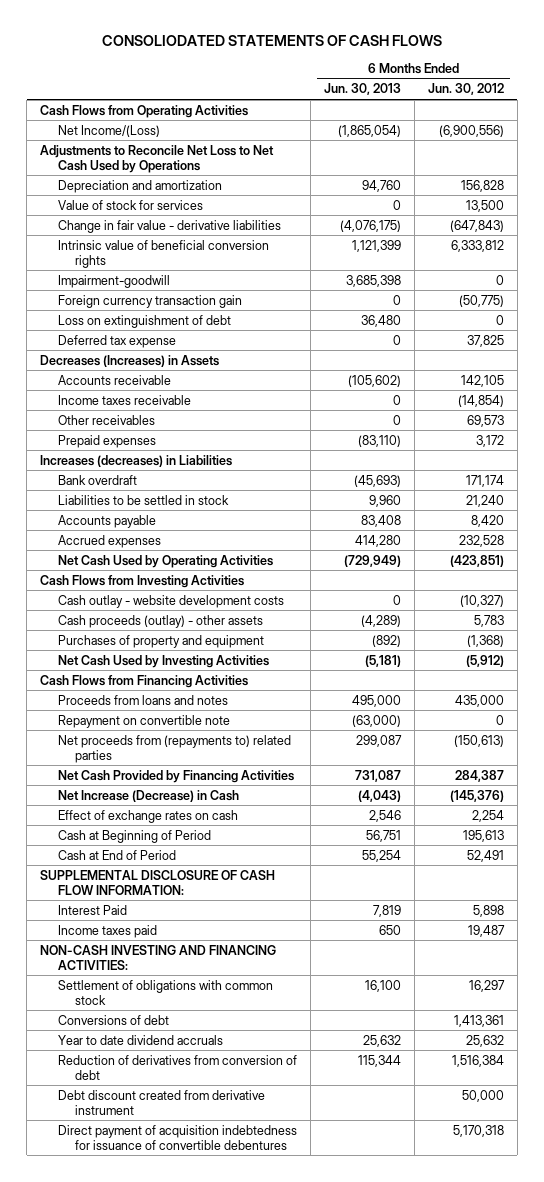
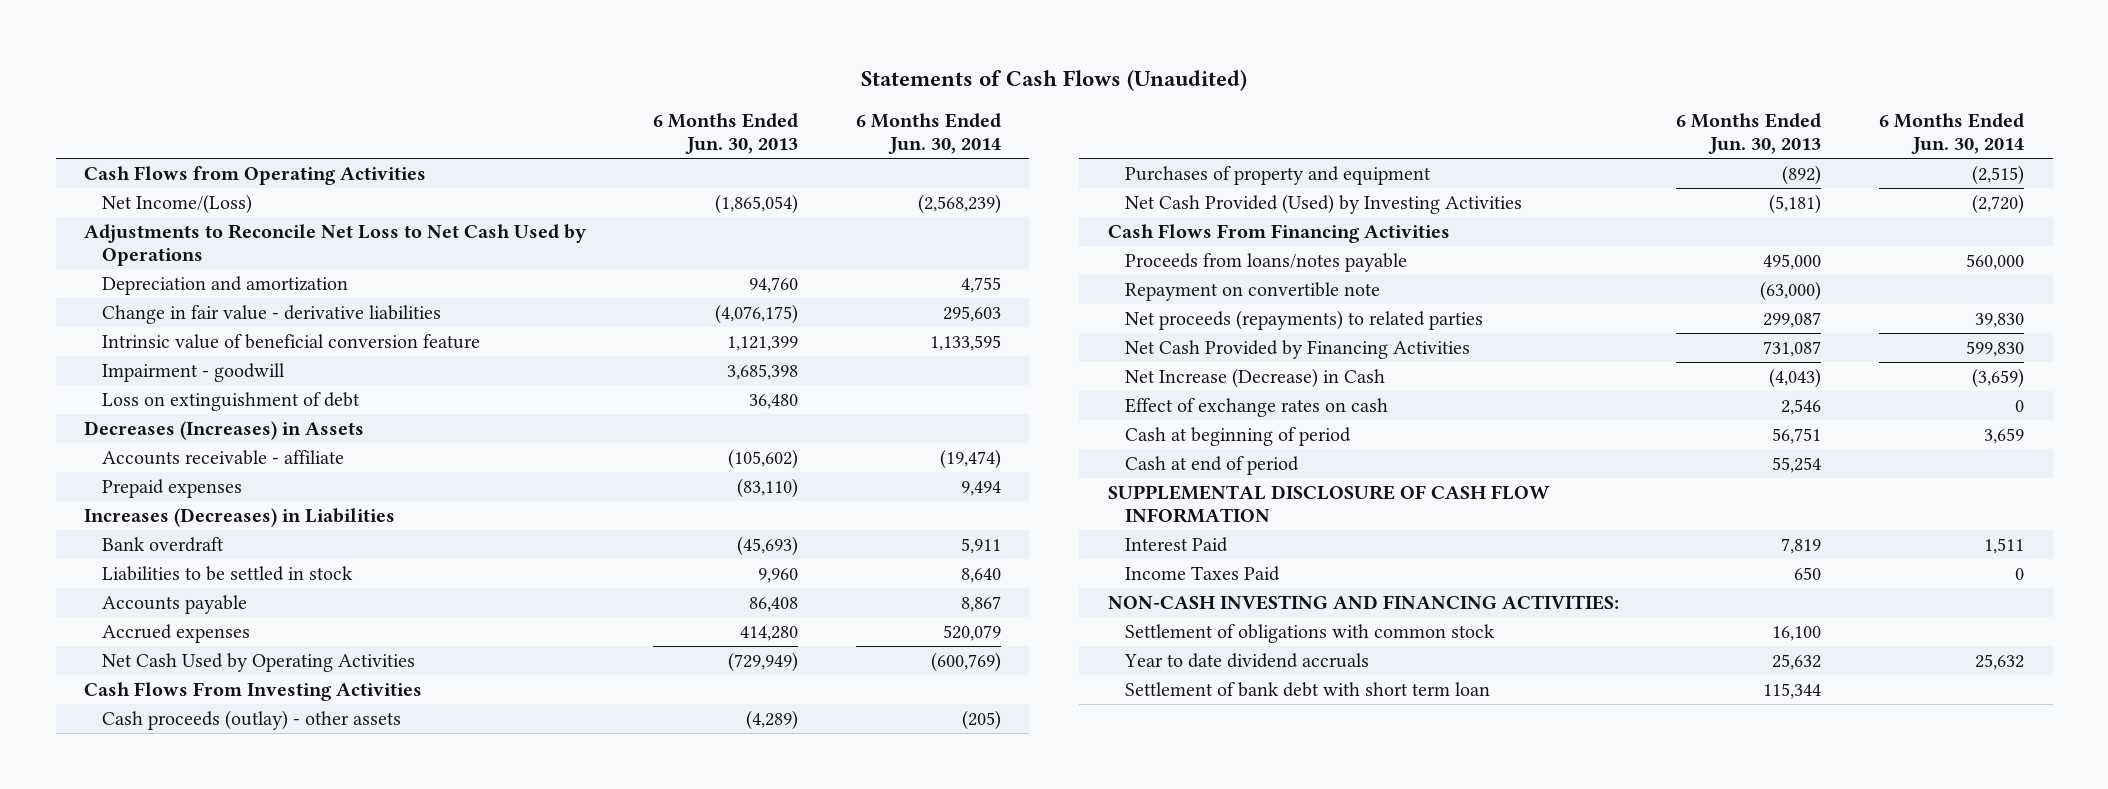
[101,34,442,46] CONSOLIODATED STATEMENTS OF CASH FLOWS -> [861,70,1248,92] Statements of Cash Flows (Unaudited)
[427,83,504,96] Jun. 30, 2012 -> none
none -> [855,113,1001,155] 6 Months Ended Jun. 30, 2014
[57,199,203,210] Value of stock for services -> none
[57,294,242,308] Foreign currency transaction gain -> none
[57,239,269,268] Intrinsic value of beneficial conversion rights -> [102,334,481,350] Intrinsic value of beneficial conversion feature
[57,274,170,288] Impairment-goodwill -> [102,363,286,383] Impairment - goodwill
[57,334,176,348] Deferred tax expense -> none
[57,394,191,405] Income taxes receivable -> none
[57,414,155,425] Other receivables -> none
[57,374,171,385] Accounts receivable -> [102,450,345,466] Accounts receivable - affiliate
[39,454,232,467] Increases (decreases) in Liabilities -> [84,508,396,528] Increases (Decreases) in Liabilities
[360,514,401,527] 83,408 -> [748,597,798,613] 86,408
[57,594,284,608] Cash outlay - website development costs -> none
[39,574,244,588] Cash Flows from Investing Activities -> [84,682,423,702] Cash Flows From Investing Activities
[57,654,269,668] Net Cash Used by Investing Activities -> [1125,194,1523,215] Net Cash Provided (Used) by Investing Activities
[39,674,248,688] Cash Flows from Financing Activities -> [1107,224,1450,244] Cash Flows From Financing Activities
[57,694,228,705] Proceeds from loans and notes -> [1125,253,1408,273] Proceeds from loans/notes payable
[57,734,291,763] Net proceeds from (repayments to) related parties -> [1125,310,1484,331] Net proceeds (repayments) to related parties
[57,829,211,843] Cash at Beginning of Period -> [1125,427,1352,447] Cash at beginning of period
[57,849,176,860] Cash at End of Period -> [1125,456,1300,476] Cash at end of period
[39,869,275,895] SUPPLEMENTAL DISCLOSURE OF CASH FLOW INFORMATION: -> [1107,485,1550,524] SUPPLEMENTAL DISCLOSURE OF CASH FLOW INFORMATION
[57,924,157,938] Income taxes paid -> [1125,566,1281,582] Income Taxes Paid
[57,1014,169,1025] Conversions of debt -> none
[57,1089,265,1115] Debt discount created from derivative instrument -> none
[57,1124,297,1150] Direct payment of acquisition indebtedness for issuance of convertible debentures -> none
[57,1054,297,1080] Reduction of derivatives from conversion of debt -> [1125,682,1491,698] Settlement of bank debt with short term loan

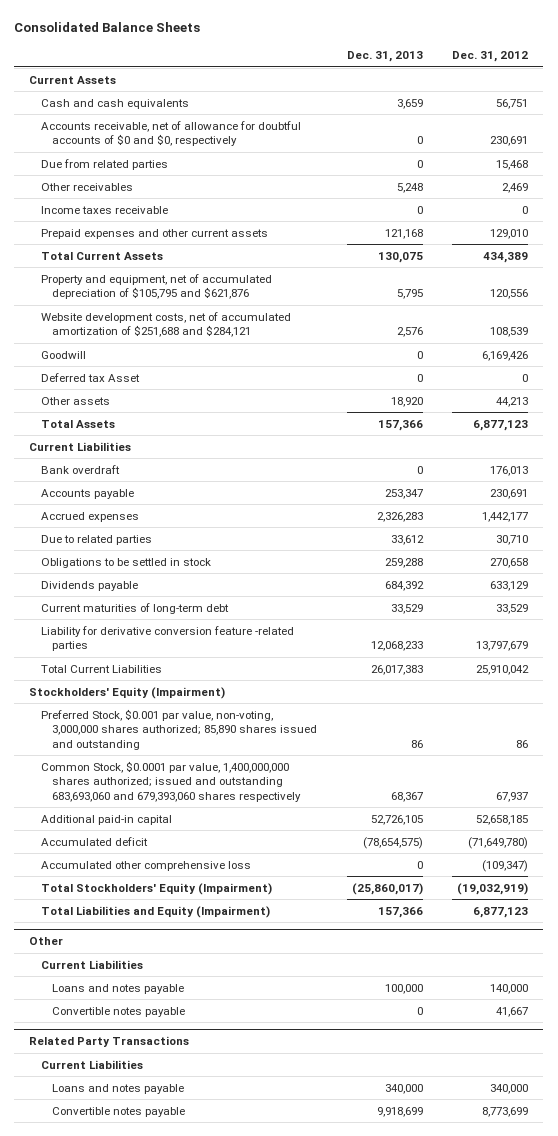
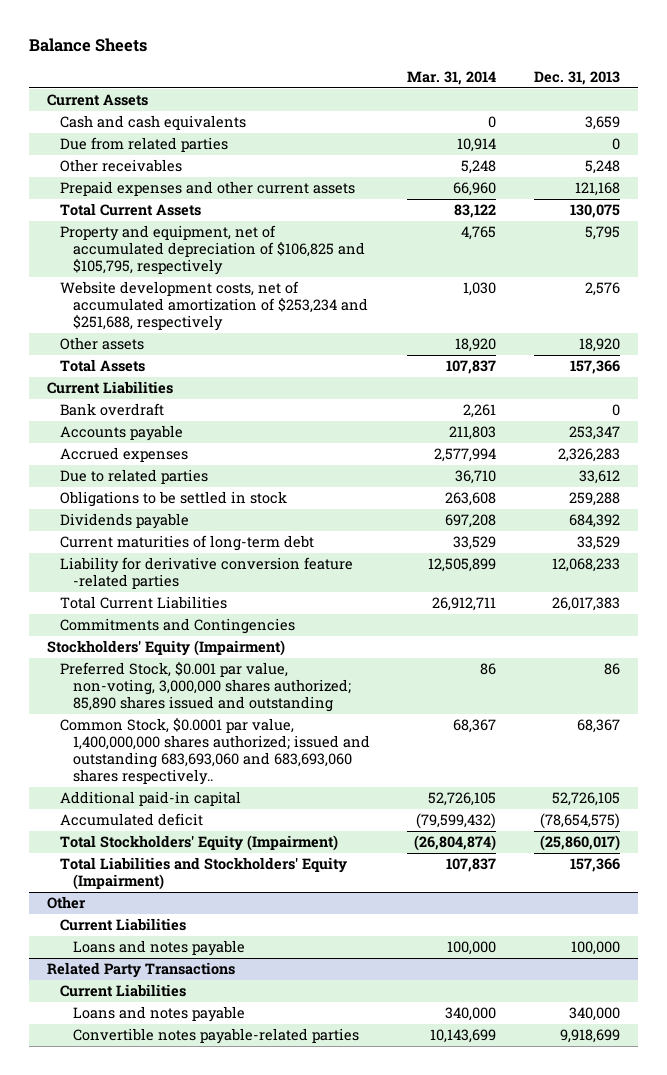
[14,22,201,33] Consolidated Balance Sheets -> [28,38,147,53] Balance Sheets
[452,51,529,63] Dec. 31, 2012 -> none
none -> [407,70,497,85] Mar. 31, 2014
[40,120,301,147] Accounts receivable, net of allowance for doubtful accounts of $0 and $0, respectively -> none
[40,205,168,214] Income taxes receivable -> none
[40,350,86,359] Goodwill -> none
[40,372,140,382] Deferred tax Asset -> none
[40,273,272,300] Property and equipment, net of accumulated depreciation of $105,795 and $621,876 -> [60,225,366,276] Property and equipment, net of accumulated depreciation of $106,825 and $105,795, respectively
[40,311,291,338] Website development costs, net of accumulated amortization of $251,688 and $284,121 -> [60,281,369,332] Website development costs, net of accumulated amortization of $253,234 and $251,688, respectively
none -> [60,618,296,635] Commitments and Contingencies
[40,760,301,802] Common Stock, $0.0001 par value, 1,400,000,000 shares authorized; issued and outstanding 683,693,060 and 679,393,060 shares respectively -> [60,718,371,785] Common Stock, $0.0001 par value, 1,400,000,000 shares authorized; issued and outstanding 683,693,060 and 683,693,060 shares respectively..
[40,860,251,871] Accumulated other comprehensive loss -> none
[40,905,270,918] Total Liabilities and Equity (Impairment) -> [60,857,348,891] Total Liabilities and Stockholders' Equity (Impairment)
[51,1006,185,1017] Convertible notes payable -> none
[51,1106,185,1117] Convertible notes payable -> [73,1028,360,1045] Convertible notes payable-related parties

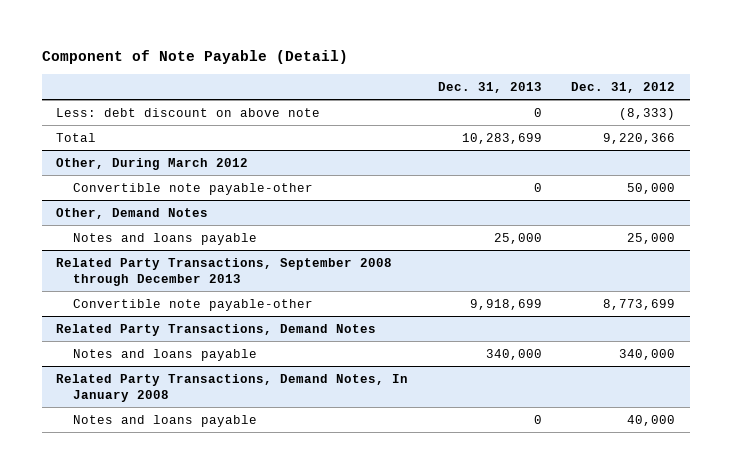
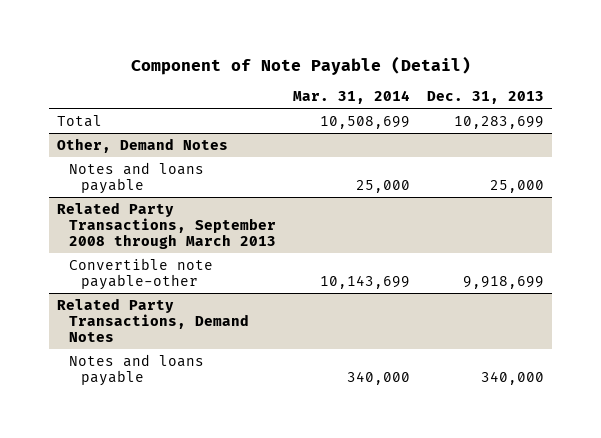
[571,81,676,93] Dec. 31, 2012 -> none
none -> [292,90,410,105] Mar. 31, 2014
[56,107,321,117] Less: debt discount on above note -> none
[56,157,249,170] Other, During March 2012 -> none
[73,182,314,195] Convertible note payable-other -> none
[56,257,393,286] Related Party Transactions, September 2008 through December 2013 -> [57,201,277,249] Related Party Transactions, September 2008 through March 2013
[56,373,409,402] Related Party Transactions, Demand Notes, In January 2008 -> none
[73,414,258,427] Notes and loans payable -> none

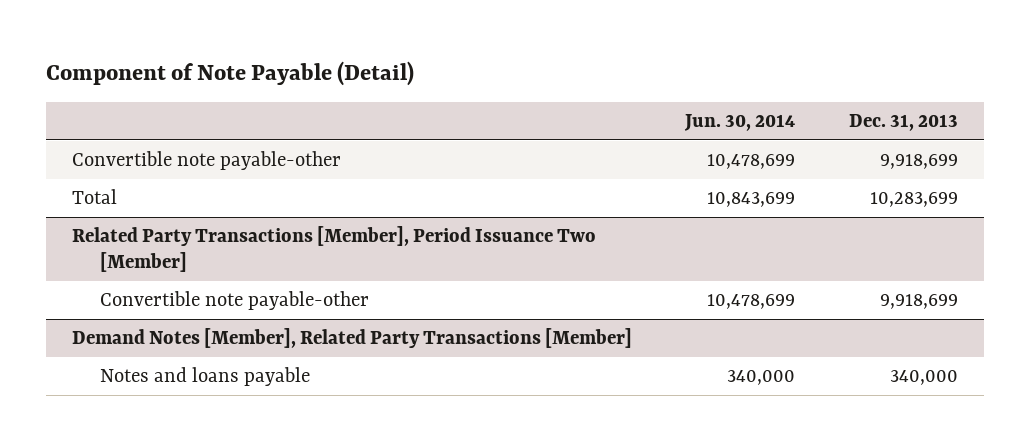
[292,90,410,105] Mar. 31, 2014 -> none
none -> [684,114,796,132] Jun. 30, 2014
none -> [72,151,342,171] Convertible note payable-other
[57,137,229,153] Other, Demand Notes -> none
[69,161,205,194] Notes and loans payable -> none
[57,201,277,249] Related Party Transactions, September 2008 through March 2013 -> none
none -> [72,226,597,273] Related Party Transactions [Member], Period Issuance Two [Member]
[57,297,250,342] Related Party Transactions, Demand Notes -> [72,328,633,349] Demand Notes [Member], Related Party Transactions [Member]

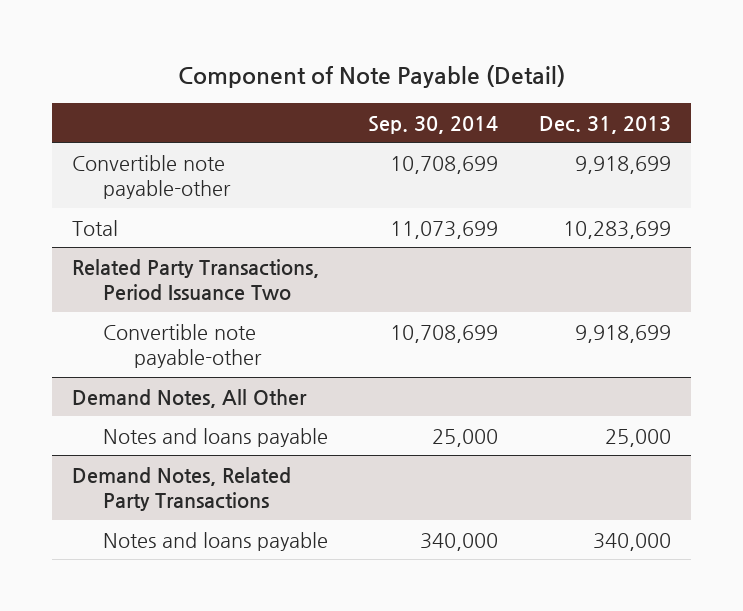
[684,114,796,132] Jun. 30, 2014 -> none
none -> [368,115,499,134] Sep. 30, 2014
[72,226,597,273] Related Party Transactions [Member], Period Issuance Two [Member] -> [72,258,320,302] Related Party Transactions, Period Issuance Two
none -> [72,388,308,408] Demand Notes, All Other
none -> [102,427,328,447] Notes and loans payable
[72,328,633,349] Demand Notes [Member], Related Party Transactions [Member] -> [72,466,292,512] Demand Notes, Related Party Transactions

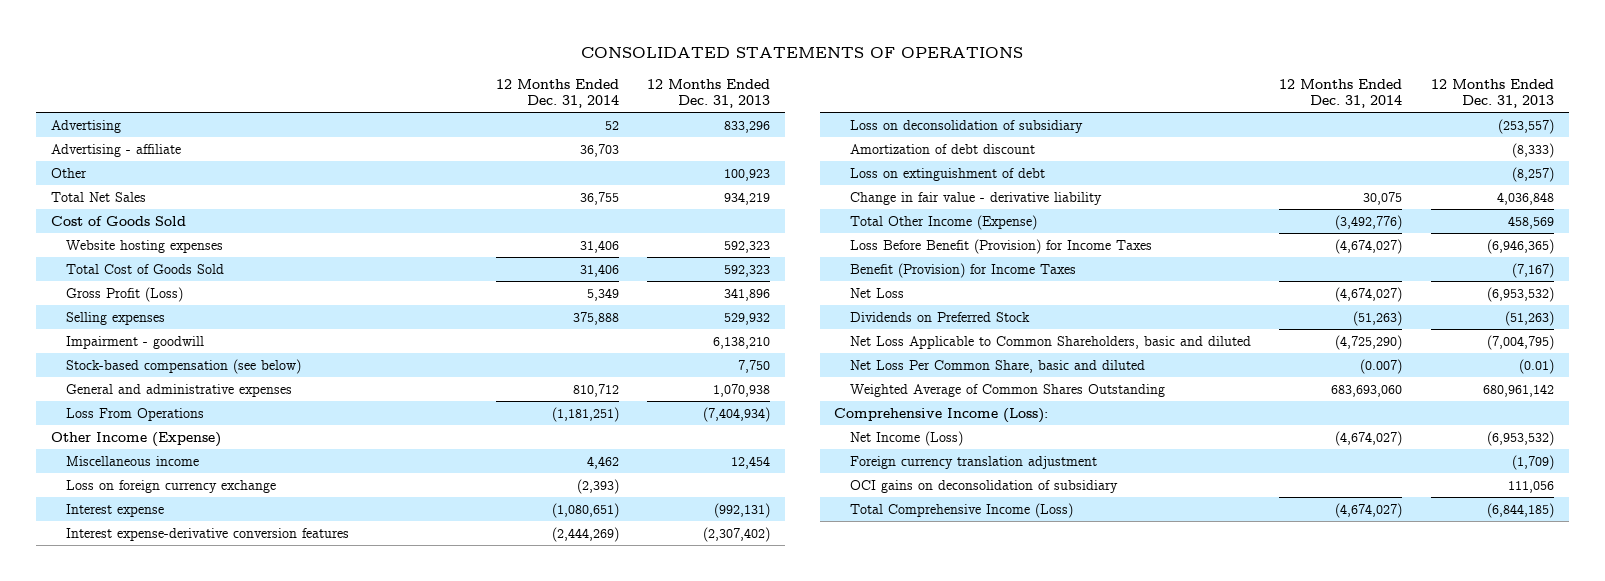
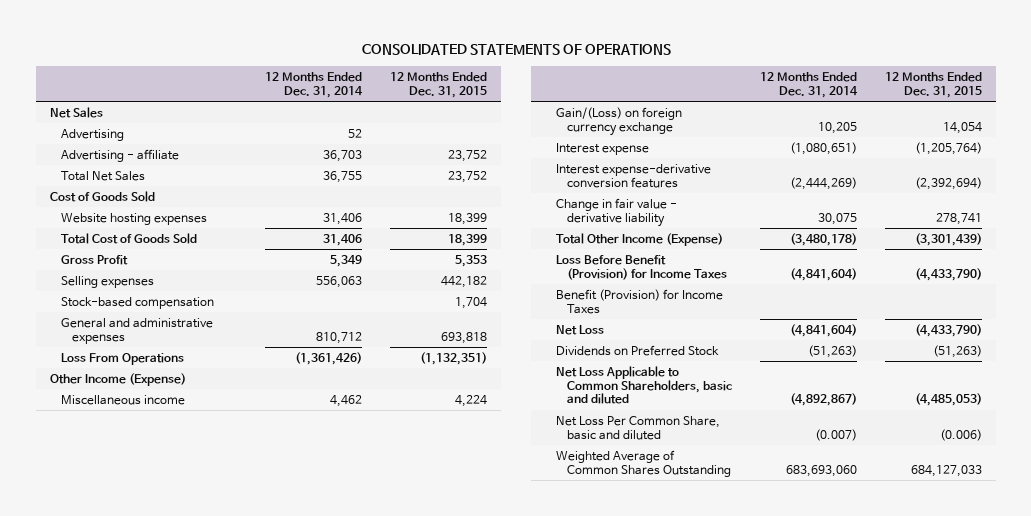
[647,78,771,108] 12 Months Ended Dec. 31, 2013 -> none
none -> [389,72,487,98] 12 Months Ended Dec. 31, 2015
none -> [49,106,103,118] Net Sales
[50,167,87,178] Other -> none
[65,335,204,349] Impairment - goodwill -> none
[65,286,183,302] Gross Profit (Loss) -> [60,254,128,265] Gross Profit
[572,311,619,325] 375,888 -> [315,275,362,288] 556,063
[65,358,301,374] Stock-based compensation (see below) -> [60,296,214,309] Stock-based compensation
[551,406,619,422] (1,181,251) -> [294,351,362,365] (1,361,426)
[65,479,276,493] Loss on foreign currency exchange -> [555,106,682,136] Gain/(Loss) on foreign currency exchange
[576,478,619,494] (2,393) -> [817,121,857,134] 10,205
[849,119,1083,133] Loss on deconsolidation of subsidiary -> none
[849,143,1035,154] Amortization of debt discount -> none
[849,167,1045,181] Loss on extinguishment of debt -> none
[1335,214,1403,230] (3,492,776) -> [789,232,857,246] (3,480,178)
[1335,238,1403,254] (4,674,027) -> [789,267,857,281] (4,841,604)
[1335,286,1403,302] (4,674,027) -> [789,323,857,337] (4,841,604)
[1335,334,1403,350] (4,725,290) -> [789,393,857,407] (4,892,867)
[834,407,1049,423] Comprehensive Income (Loss): -> none
[849,430,963,446] Net Income (Loss) -> none
[849,455,1097,469] Foreign currency translation adjustment -> none
[849,479,1118,493] OCI gains on deconsolidation of subsidiary -> none
[849,502,1073,518] Total Comprehensive Income (Loss) -> none

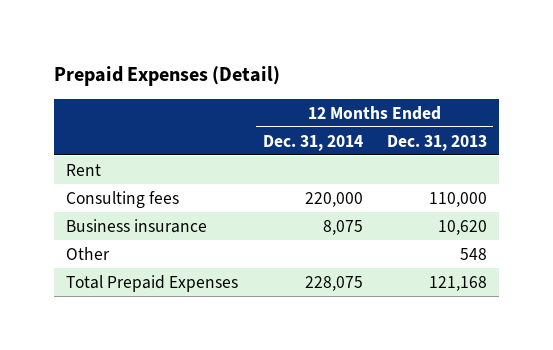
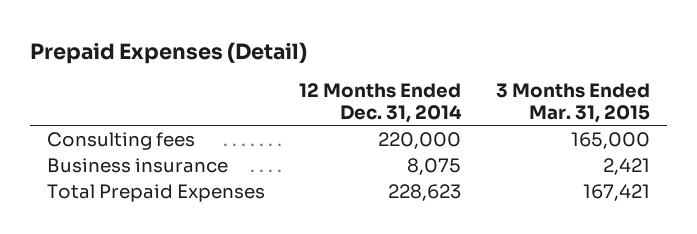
[386,134,487,151] Dec. 31, 2013 -> none
none -> [495,82,650,123] 3 Months Ended Mar. 31, 2015
[66,163,102,176] Rent -> none
[66,246,111,260] Other -> none
[304,275,363,291] 228,075 -> [388,183,462,201] 228,623

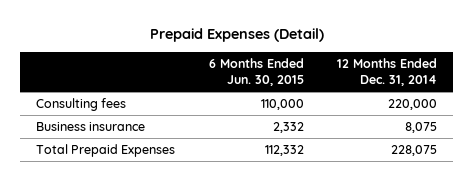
[495,82,650,123] 3 Months Ended Mar. 31, 2015 -> none
none -> [208,58,304,87] 6 Months Ended Jun. 30, 2015
[388,183,462,201] 228,623 -> [390,145,437,157] 228,075

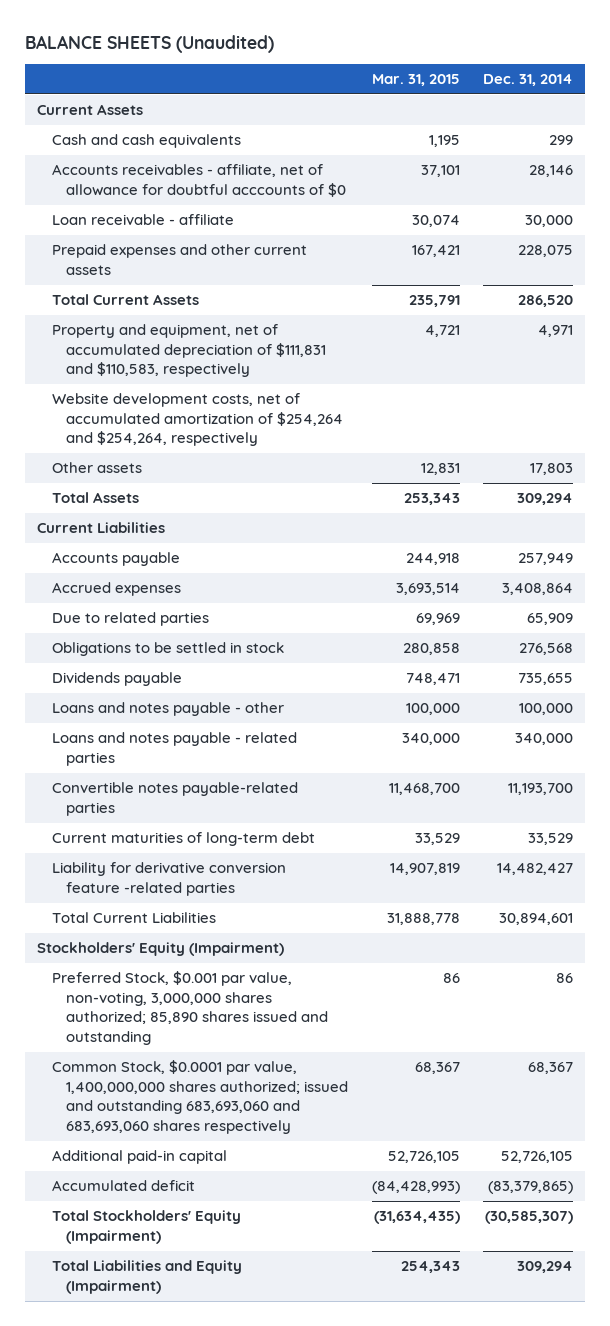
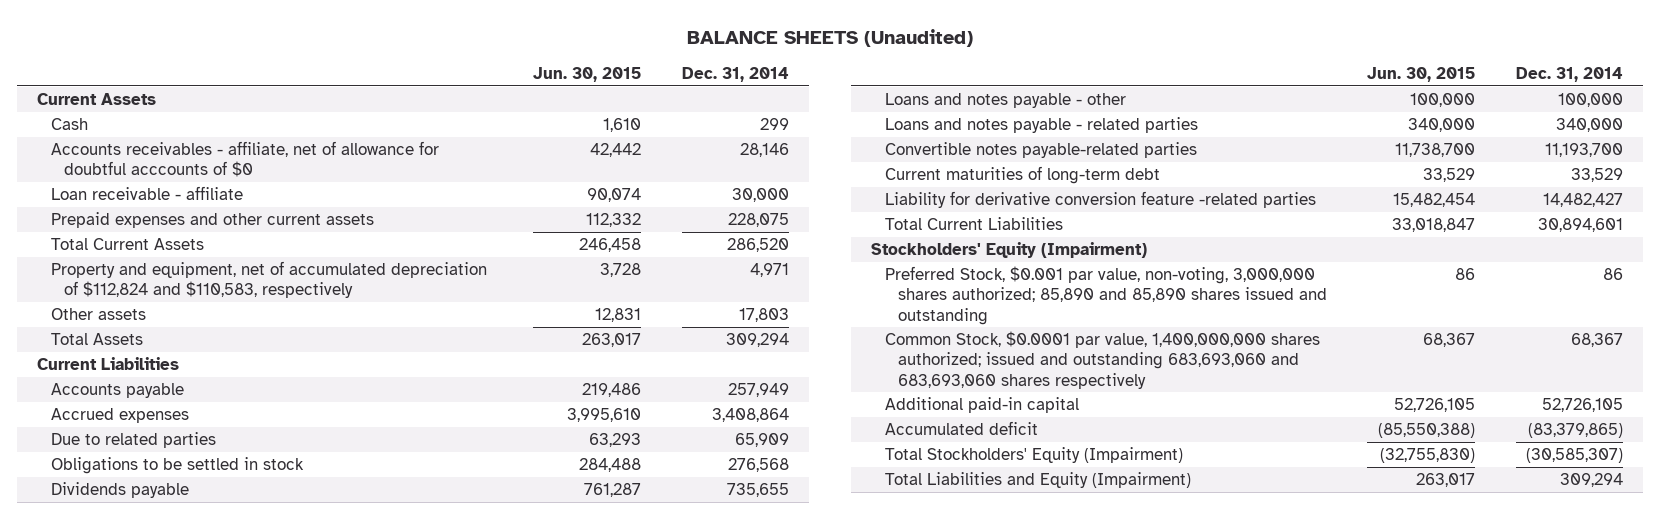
[371,74,460,87] Mar. 31, 2015 -> none
none -> [533,67,642,83] Jun. 30, 2015
[51,134,241,149] Cash and cash equivalents -> [50,118,88,131] Cash
[51,393,344,447] Website development costs, net of accumulated amortization of $254,264 and $254,264, respectively -> none
[51,324,327,378] Property and equipment, net of accumulated depreciation of $111,831 and $110,583, respectively -> [50,261,487,299] Property and equipment, net of accumulated depreciation of $112,824 and $110,583, respectively
[51,971,329,1046] Preferred Stock, $0.001 par value, non-voting, 3,000,000 shares authorized; 85,890 shares issued and outstanding -> [884,266,1328,325] Preferred Stock, $0.001 par value, non-voting, 3,000,000 shares authorized; 85,890 and 85,890 shares issued and outstanding

